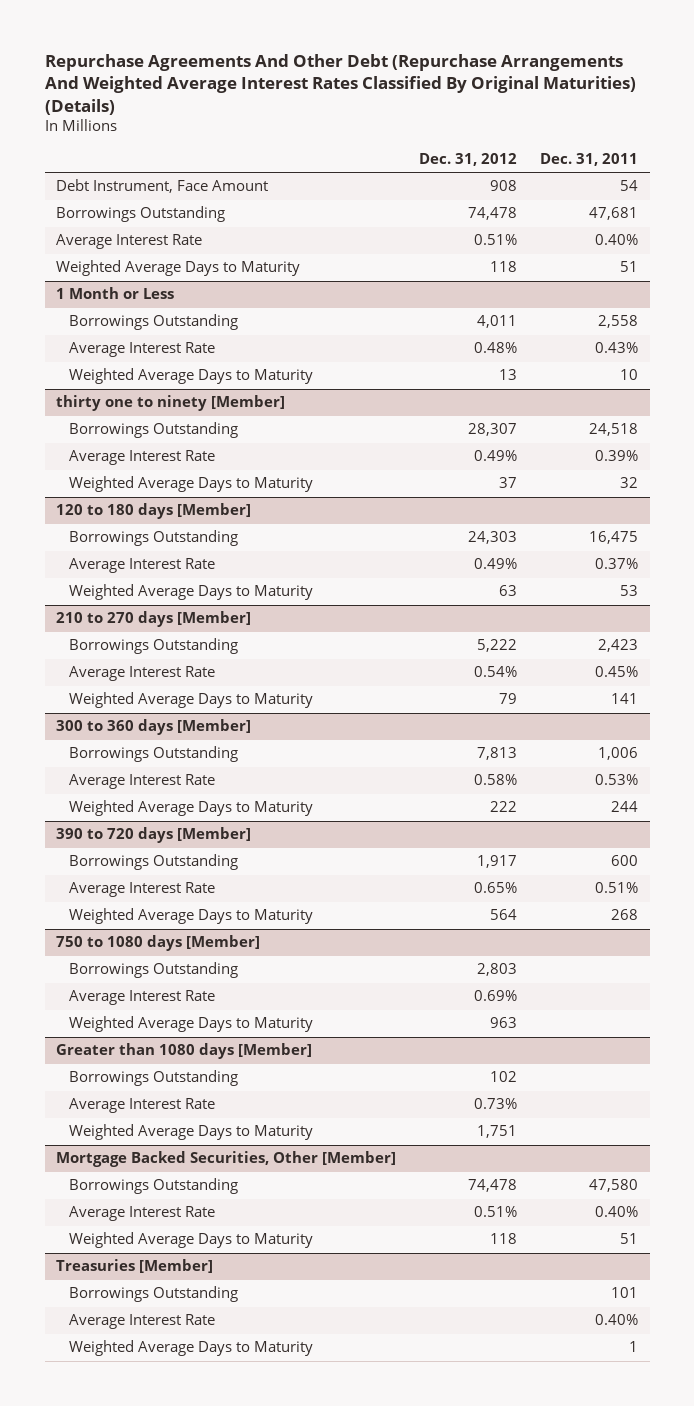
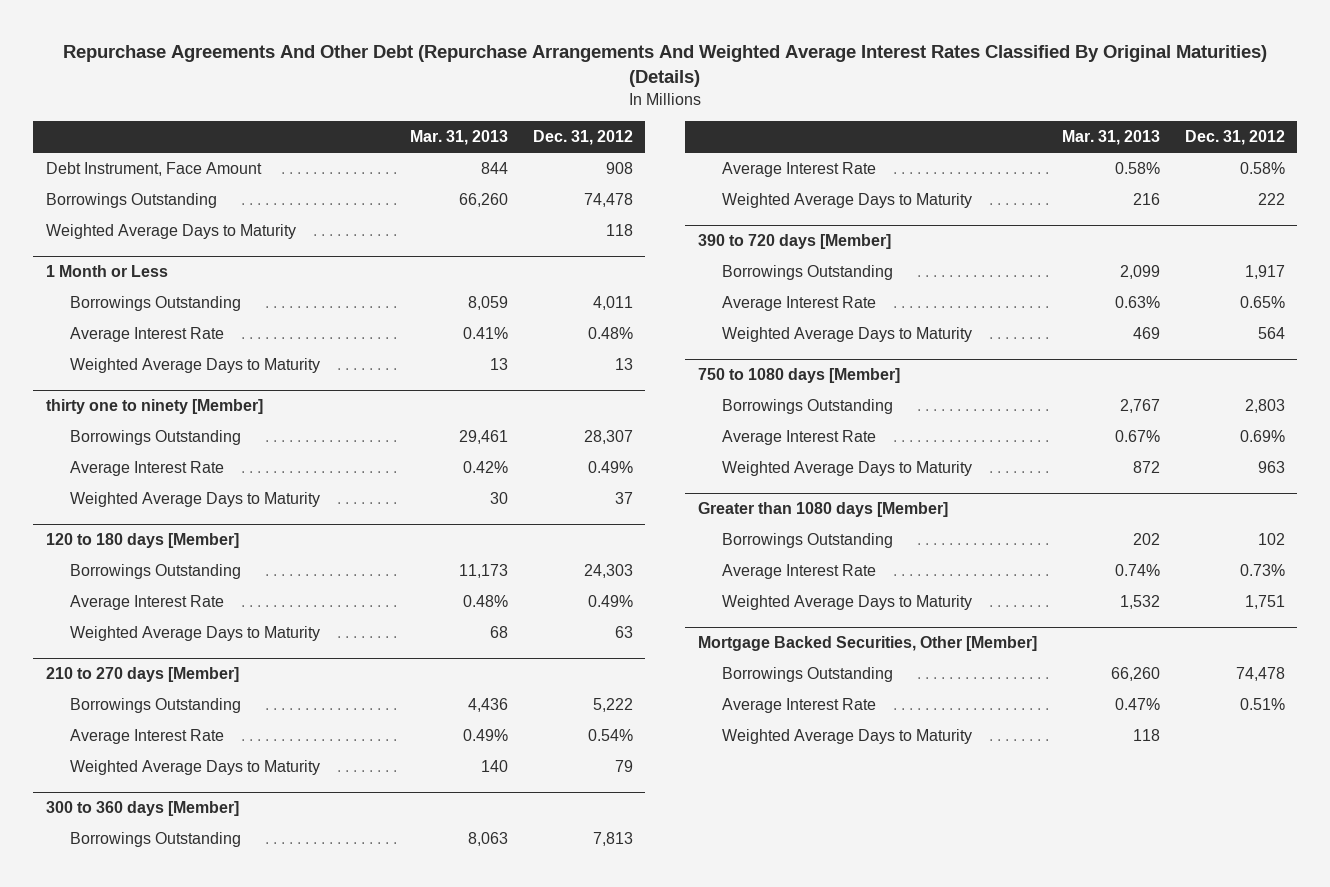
[540,153,639,167] Dec. 31, 2011 -> none
none -> [409,130,508,146] Mar. 31, 2013
[56,234,203,250] Average Interest Rate -> none
[68,1232,313,1249] Weighted Average Days to Maturity -> none
[56,1259,214,1274] Treasuries [Member] -> none
[68,1286,238,1303] Borrowings Outstanding -> none
[68,1314,215,1330] Average Interest Rate -> none

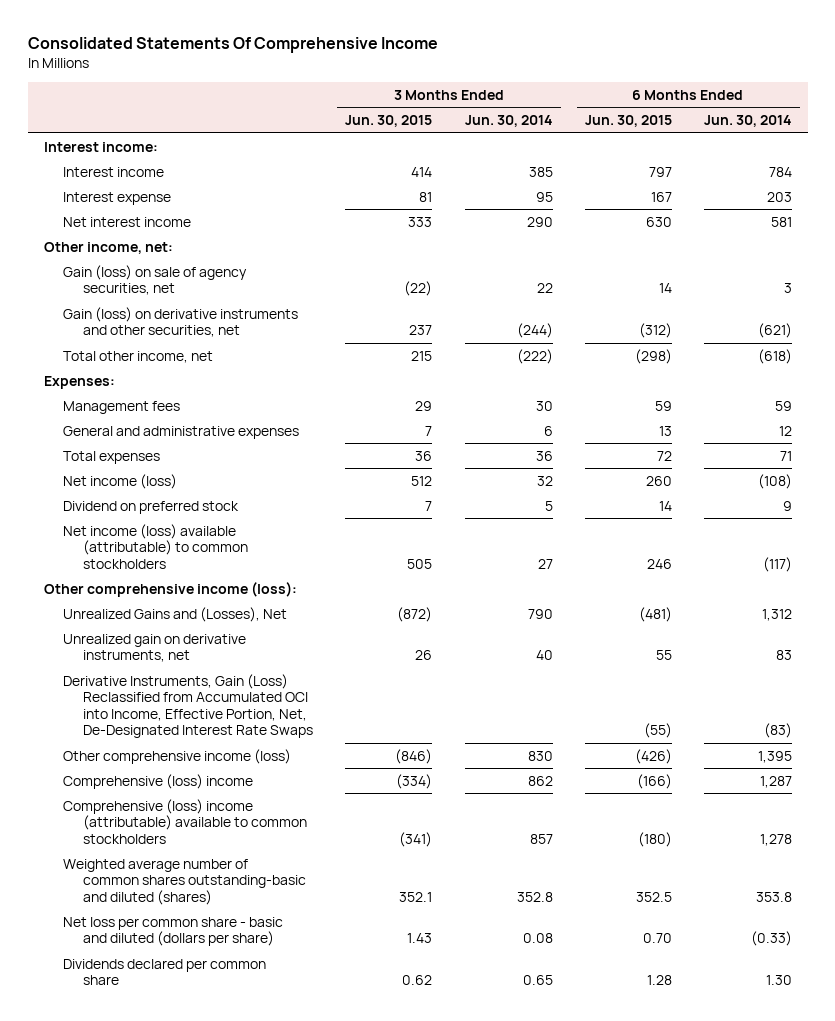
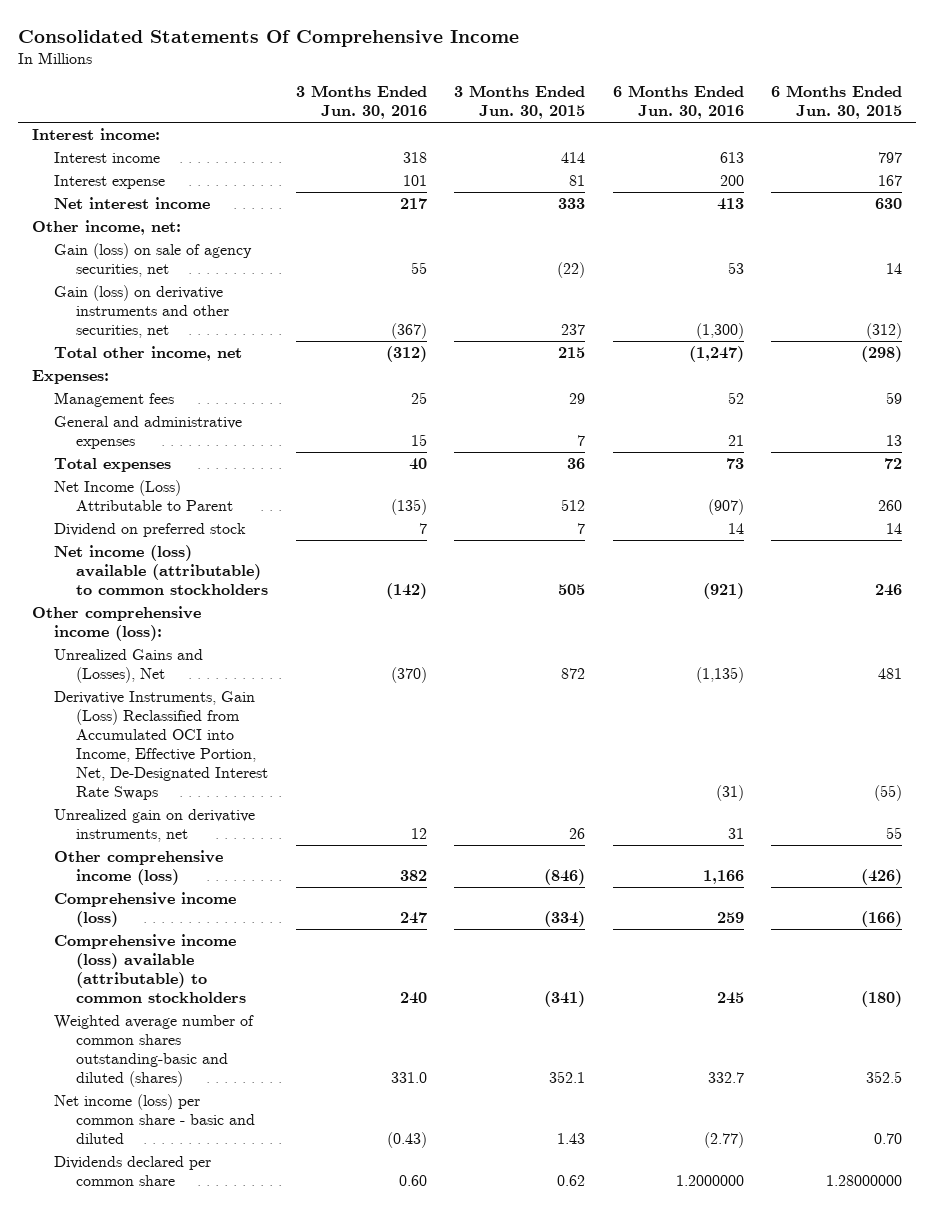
[464,115,553,128] Jun. 30, 2014 -> none
[703,115,792,128] Jun. 30, 2014 -> none
none -> [295,85,427,120] 3 Months Ended Jun. 30, 2016
none -> [612,85,744,120] 6 Months Ended Jun. 30, 2016
[63,473,178,489] Net income (loss) -> [54,479,234,512] Net Income (Loss) Attributable to Parent
[397,606,433,622] (872) -> [561,668,586,680] 872
[638,606,672,622] (481) -> [877,668,902,680] 481
[63,633,247,663] Unrealized gain on derivative instruments, net -> [54,808,256,843] Unrealized gain on derivative instruments, net
[63,773,254,789] Comprehensive (loss) income -> [54,891,237,928] Comprehensive income (loss)
[63,798,308,844] Comprehensive (loss) income (attributable) available to common stockholders -> [54,933,247,1004] Comprehensive income (loss) available (attributable) to common stockholders
[63,916,284,947] Net loss per common share - basic and diluted (dollars per share) -> [54,1093,256,1145] Net income (loss) per common share - basic and diluted
[646,975,672,986] 1.28 -> [825,1175,902,1187] 1.28000000

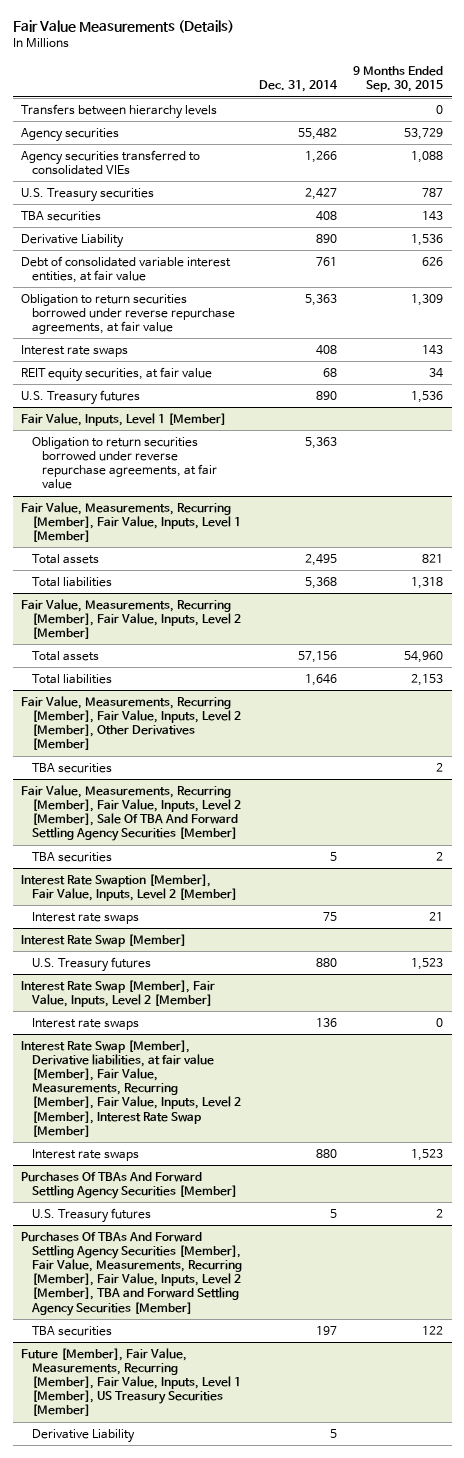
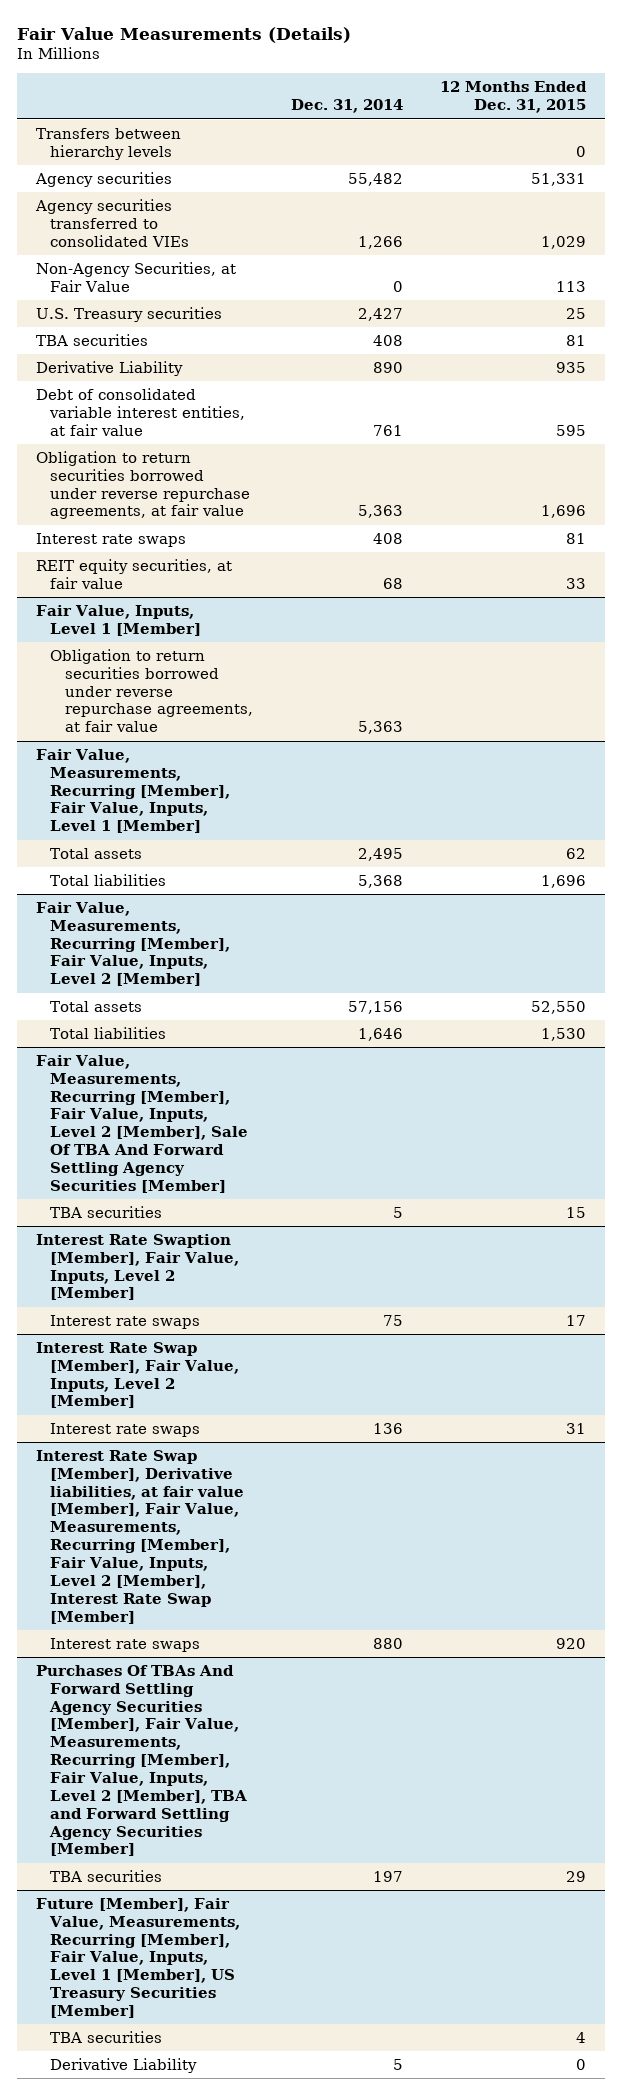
[353,66,444,93] 9 Months Ended Sep. 30, 2015 -> none
none -> [440,81,588,114] 12 Months Ended Dec. 31, 2015
none -> [36,261,237,292] Non-Agency Securities, at Fair Value
[21,389,141,405] U.S. Treasury futures -> none
[21,695,241,751] Fair Value, Measurements, Recurring [Member], Fair Value, Inputs, Level 2 [Member], Other Derivatives [Member] -> none
[31,762,112,773] TBA securities -> none
[21,933,187,947] Interest Rate Swap [Member] -> none
[31,956,151,972] U.S. Treasury futures -> none
[21,1171,237,1199] Purchases Of TBAs And Forward Settling Agency Securities [Member] -> none
[31,1207,151,1223] U.S. Treasury futures -> none
none -> [50,2030,163,2043] TBA securities

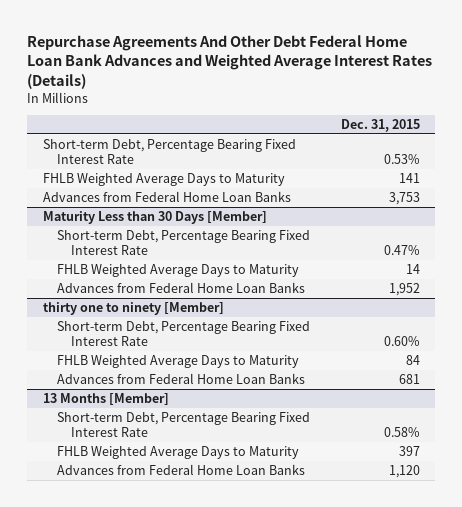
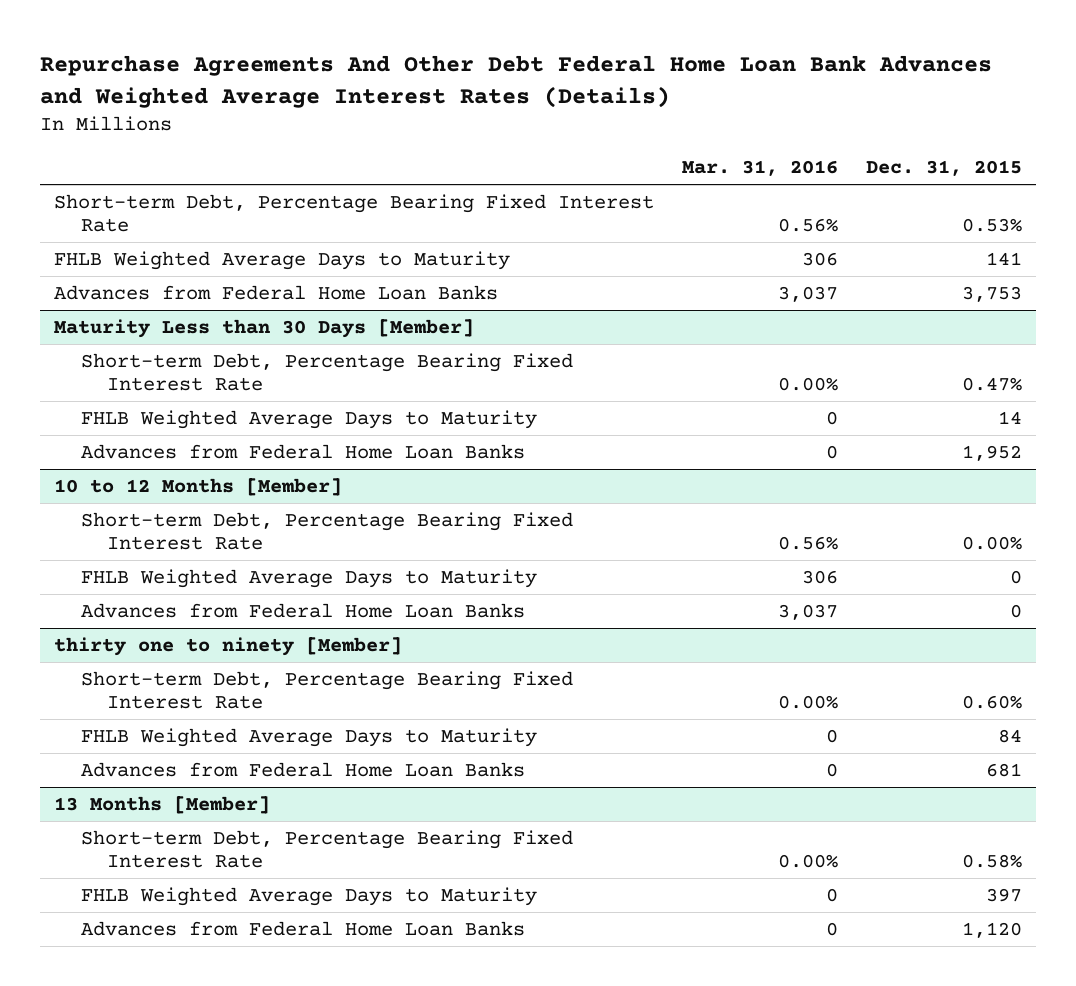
none -> [681,160,838,177] Mar. 31, 2016
none -> [53,477,342,496] 10 to 12 Months [Member]
none -> [80,511,573,551] Short-term Debt, Percentage Bearing Fixed Interest Rate
none -> [80,568,537,588] FHLB Weighted Average Days to Maturity
none -> [80,602,525,618] Advances from Federal Home Loan Banks

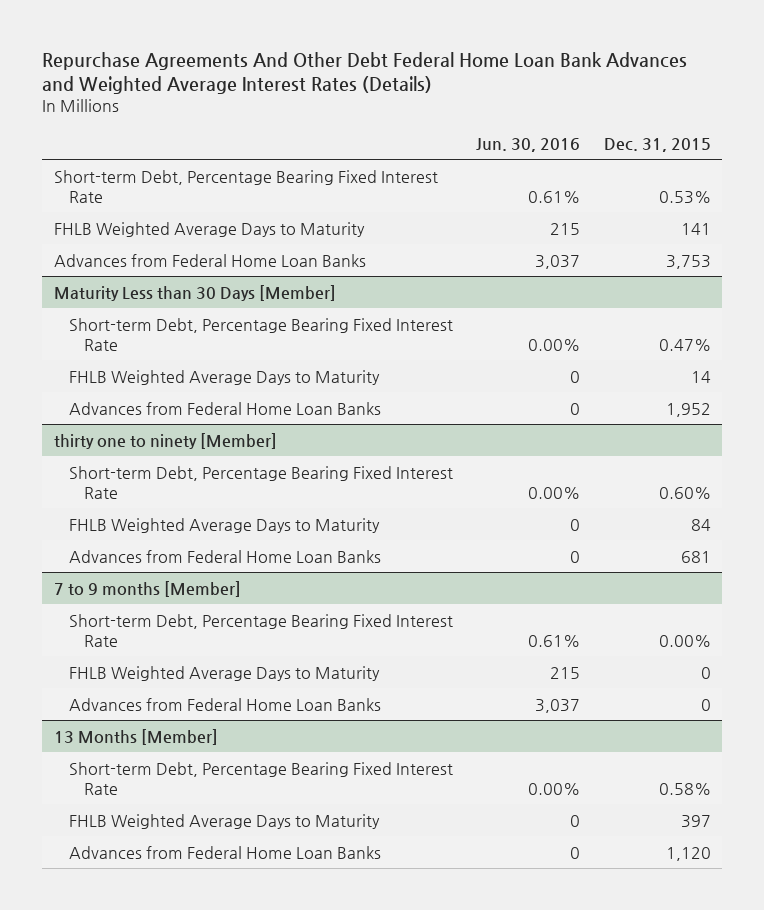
[681,160,838,177] Mar. 31, 2016 -> none
none -> [476,137,581,152] Jun. 30, 2016
[53,477,342,496] 10 to 12 Months [Member] -> none
[80,511,573,551] Short-term Debt, Percentage Bearing Fixed Interest Rate -> none
[80,568,537,588] FHLB Weighted Average Days to Maturity -> none
[80,602,525,618] Advances from Federal Home Loan Banks -> none
none -> [53,580,241,597] 7 to 9 months [Member]
none -> [68,613,453,647] Short-term Debt, Percentage Bearing Fixed Interest Rate
none -> [68,665,380,681] FHLB Weighted Average Days to Maturity
none -> [68,697,381,711] Advances from Federal Home Loan Banks

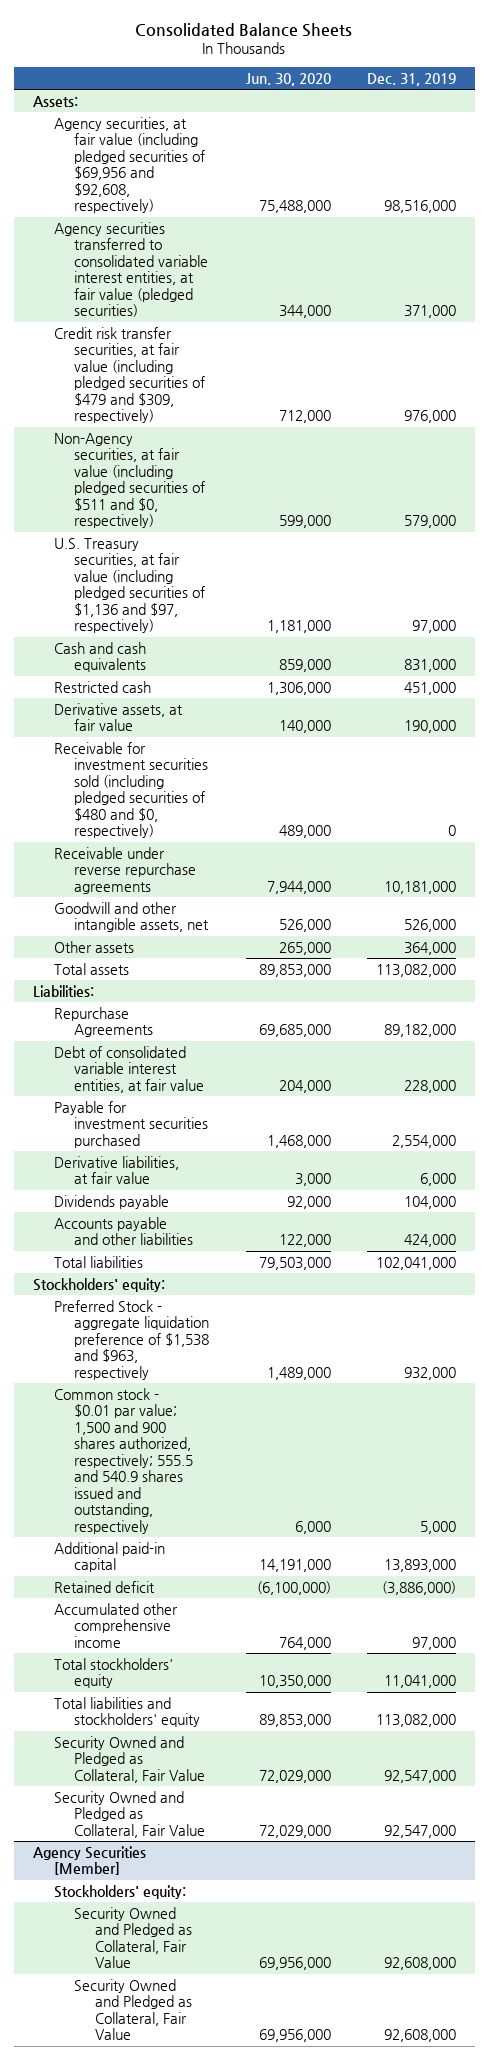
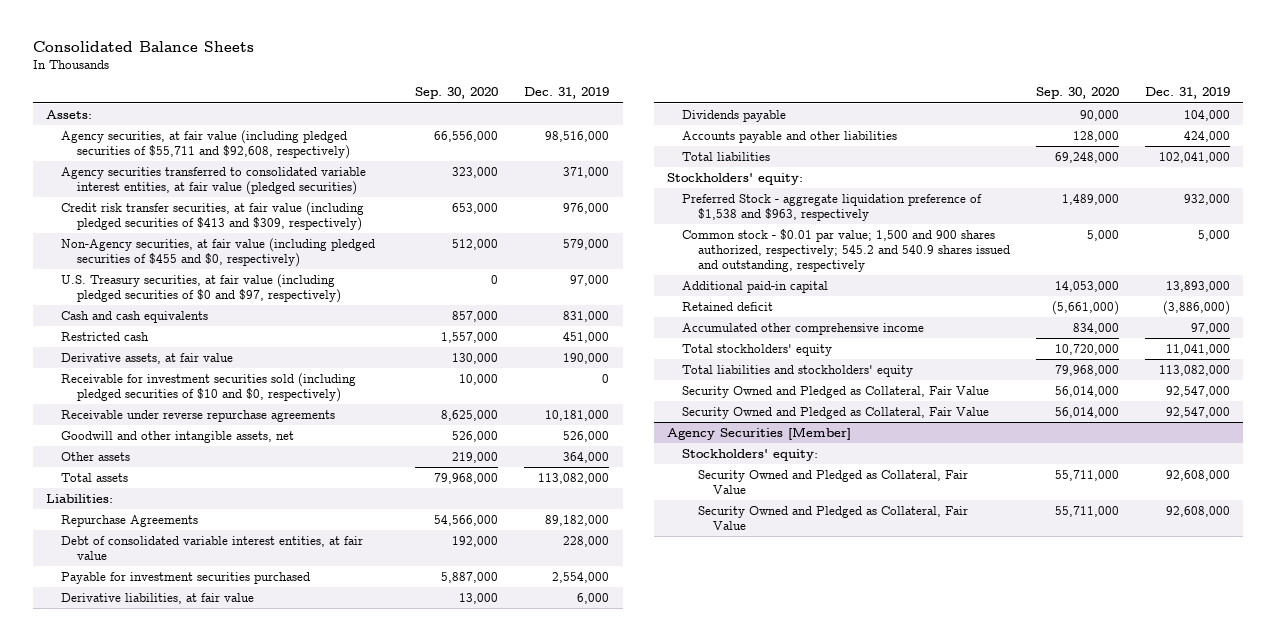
[245,72,331,86] Jun. 30, 2020 -> none
none -> [415,87,499,100] Sep. 30, 2020
[53,116,206,214] Agency securities, at fair value (including pledged securities of $69,956 and $92,608, respectively) -> [61,130,350,159] Agency securities, at fair value (including pledged securities of $55,711 and $92,608, respectively)
[53,326,206,424] Credit risk transfer securities, at fair value (including pledged securities of $479 and $309, respectively) -> [61,202,365,231] Credit risk transfer securities, at fair value (including pledged securities of $413 and $309, respectively)
[53,432,206,529] Non-Agency securities, at fair value (including pledged securities of $511 and $0, respectively) -> [61,238,376,267] Non-Agency securities, at fair value (including pledged securities of $455 and $0, respectively)
[53,537,206,634] U.S. Treasury securities, at fair value (including pledged securities of $1,136 and $97, respectively) -> [61,274,341,303] U.S. Treasury securities, at fair value (including pledged securities of $0 and $97, respectively)
[53,741,209,839] Receivable for investment securities sold (including pledged securities of $480 and $0, respectively) -> [61,373,357,402] Receivable for investment securities sold (including pledged securities of $10 and $0, respectively)
[53,1387,194,1534] Common stock - $0.01 par value; 1,500 and 900 shares authorized, respectively; 555.5 and 540.9 shares issued and outstanding, respectively -> [682,229,1010,272] Common stock - $0.01 par value; 1,500 and 900 shares authorized, respectively; 545.2 and 540.9 shares issued and outstanding, respectively

